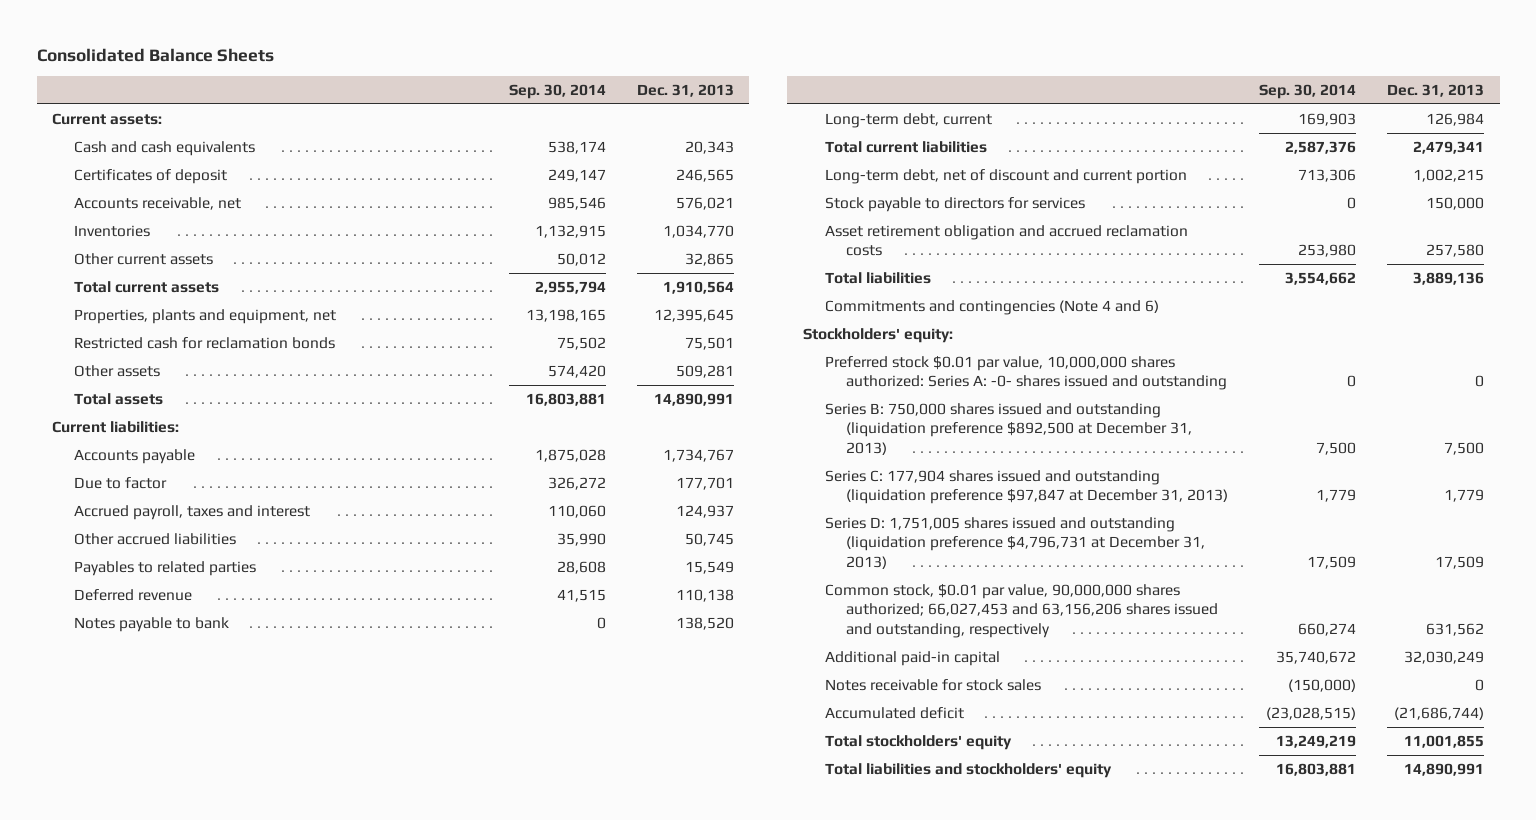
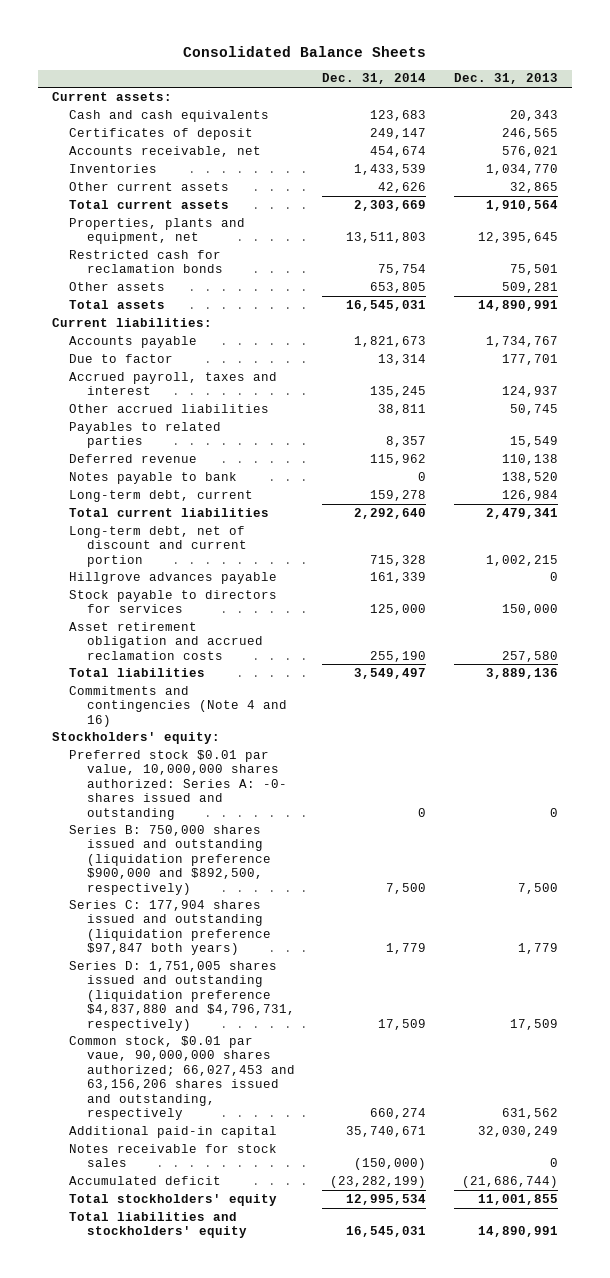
[508,83,606,99] Sep. 30, 2014 -> none
none -> [322,73,427,85] Dec. 31, 2014
none -> [69,571,278,584] Hillgrove advances payable
[824,299,1159,315] Commitments and contingencies (Note 4 and 6) -> [69,685,287,727] Commitments and contingencies (Note 4 and 16)
[824,402,1193,455] Series B: 750,000 shares issued and outstanding (liquidation preference $892,500 at December 31, 2013) -> [69,824,271,895] Series B: 750,000 shares issued and outstanding (liquidation preference $900,000 and $892,500, respectively)
[824,469,1229,505] Series C: 177,904 shares issued and outstanding (liquidation preference $97,847 at December 31, 2013) -> [69,899,271,956] Series C: 177,904 shares issued and outstanding (liquidation preference $97,847 both years)
[824,516,1206,569] Series D: 1,751,005 shares issued and outstanding (liquidation preference $4,796,731 at December 31, 2013) -> [69,960,295,1031] Series D: 1,751,005 shares issued and outstanding (liquidation preference $4,837,880 and $4,796,731, respectively)
[824,583,1219,638] Common stock, $0.01 par value, 90,000,000 shares authorized; 66,027,453 and 63,156,206 shares issued and outstanding, respectively -> [69,1035,295,1121] Common stock, $0.01 par vaue, 90,000,000 shares authorized; 66,027,453 and 63,156,206 shares issued and outstanding, respectively

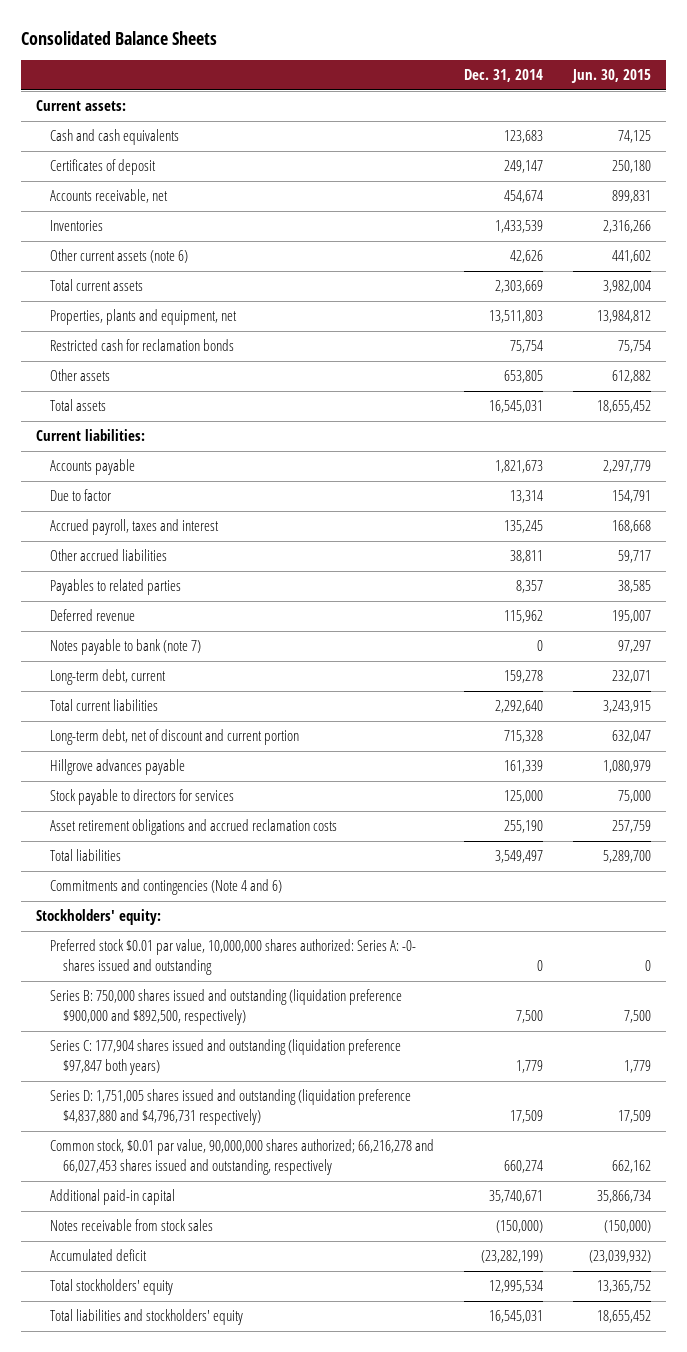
[454,73,559,85] Dec. 31, 2013 -> none
none -> [571,69,652,84] Jun. 30, 2015
[69,181,230,191] Other current assets -> [49,249,188,264] Other current assets (note 6)
[69,471,238,484] Notes payable to bank -> [49,639,201,656] Notes payable to bank (note 7)
[69,621,263,660] Asset retirement obligation and accrued reclamation costs -> [49,819,337,836] Asset retirement obligations and accrued reclamation costs
[69,685,287,727] Commitments and contingencies (Note 4 and 16) -> [49,879,282,896] Commitments and contingencies (Note 4 and 6)
[69,960,295,1031] Series D: 1,751,005 shares issued and outstanding (liquidation preference $4,837,880 and $4,796,731, respectively) -> [49,1089,411,1125] Series D: 1,751,005 shares issued and outstanding (liquidation preference $4,837,880 and $4,796,731 respectively)
[69,1035,295,1121] Common stock, $0.01 par vaue, 90,000,000 shares authorized; 66,027,453 and 63,156,206 shares issued and outstanding, respectively -> [49,1139,434,1175] Common stock, $0.01 par value, 90,000,000 shares authorized; 66,216,278 and 66,027,453 shares issued and outstanding, respectively
[69,1143,278,1168] Notes receivable for stock sales -> [49,1219,213,1232] Notes receivable from stock sales

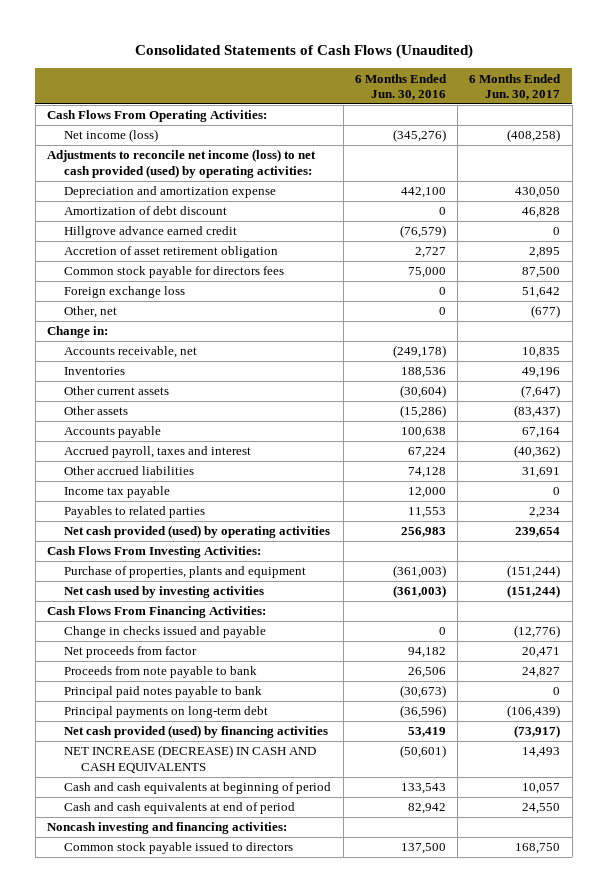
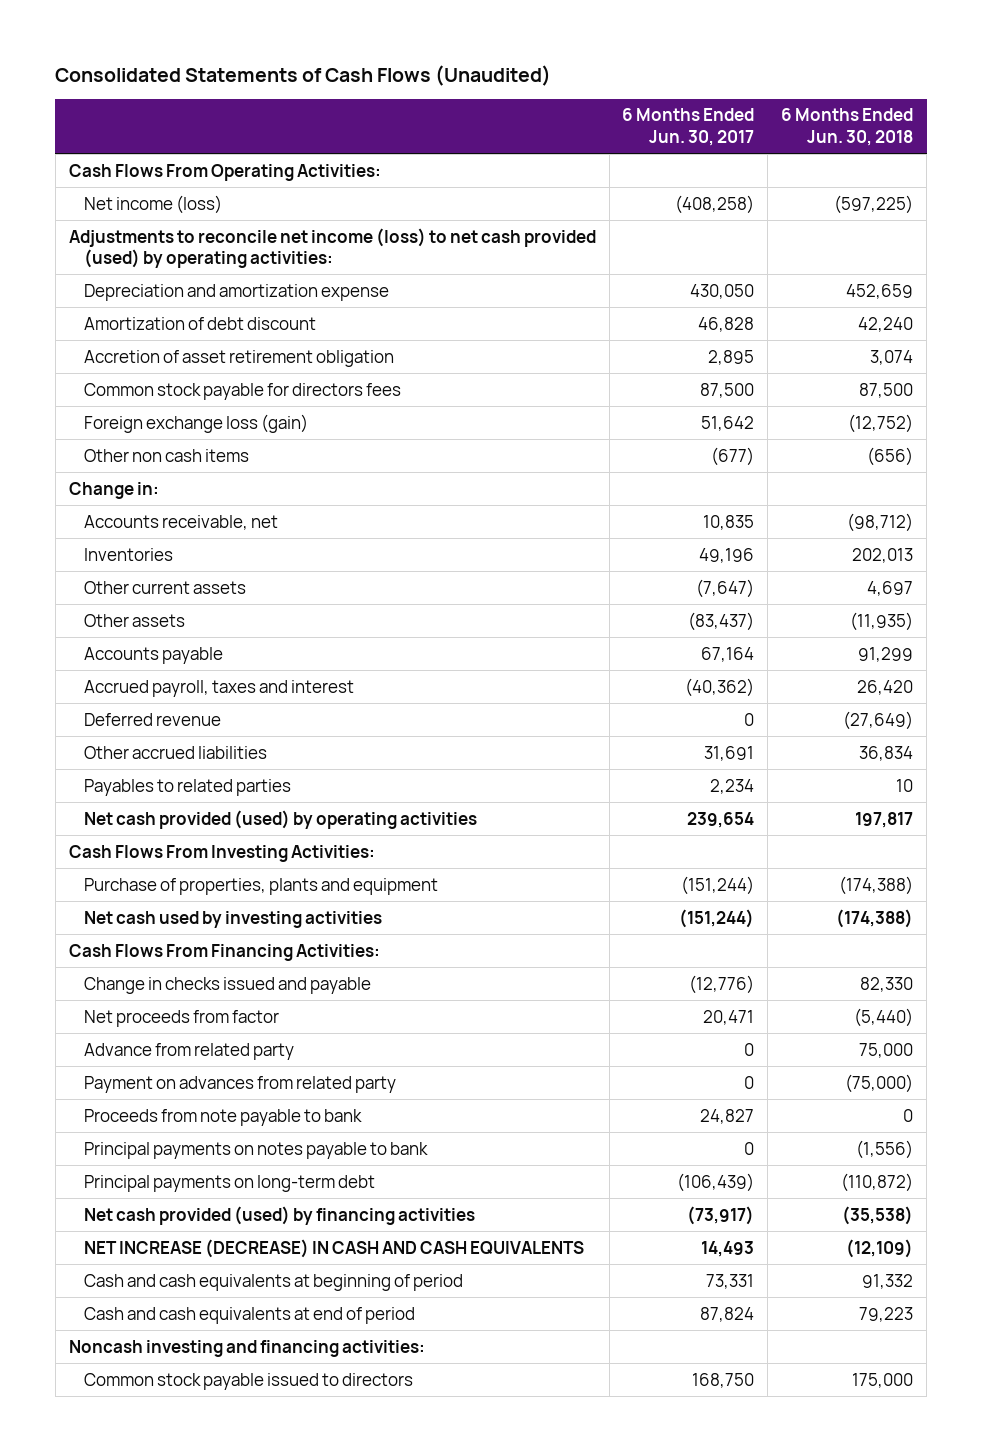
[354,73,447,100] 6 Months Ended Jun. 30, 2016 -> none
none -> [781,108,914,146] 6 Months Ended Jun. 30, 2018
[64,226,238,239] Hillgrove advance earned credit -> none
[64,286,186,299] Foreign exchange loss -> [84,413,309,433] Foreign exchange loss (gain)
[64,306,118,319] Other, net -> [84,448,250,462] Other non cash items
none -> [84,712,222,726] Deferred revenue
[64,486,171,499] Income tax payable -> none
none -> [84,1042,295,1060] Advance from related party
none -> [84,1075,397,1093] Payment on advances from related party
[64,686,263,699] Principal paid notes payable to bank -> [84,1141,429,1159] Principal payments on notes payable to bank
[522,783,561,795] 10,057 -> [706,1273,755,1289] 73,331
[522,803,561,815] 24,550 -> [700,1306,755,1322] 87,824

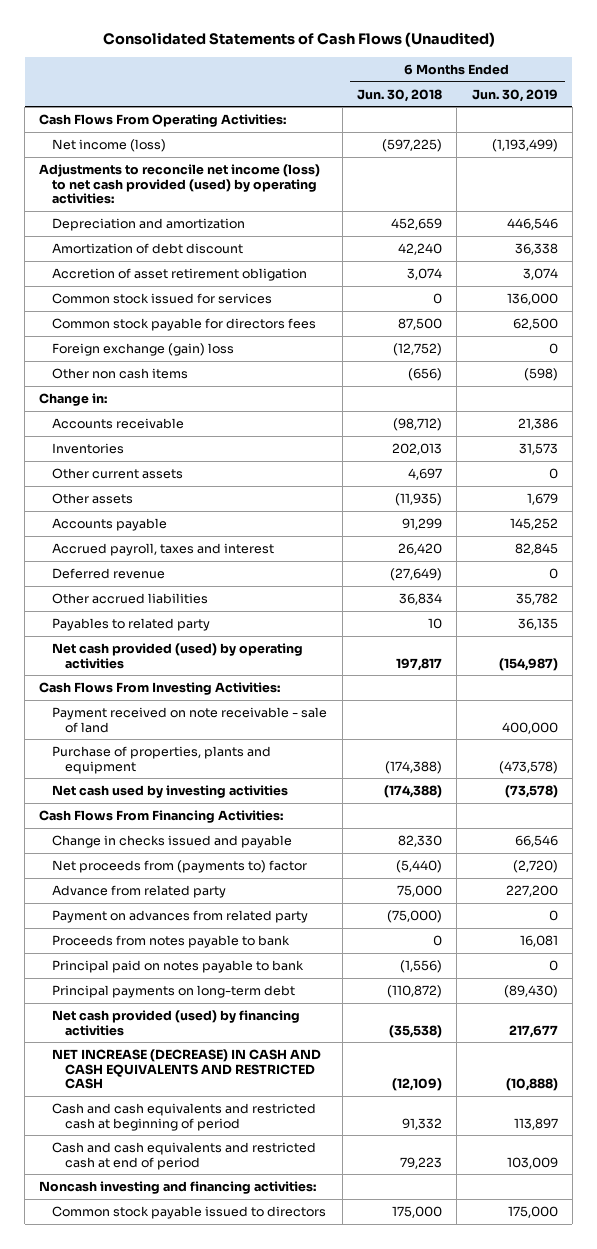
[622,108,755,146] 6 Months Ended Jun. 30, 2017 -> none
none -> [471,88,558,102] Jun. 30, 2019
[84,283,390,301] Depreciation and amortization expense -> [52,217,246,231] Depreciation and amortization
none -> [52,292,273,304] Common stock issued for services
[84,413,309,433] Foreign exchange loss (gain) -> [52,342,235,356] Foreign exchange (gain) loss
[84,514,279,530] Accounts receivable, net -> [52,417,185,429] Accounts receivable
[84,778,292,796] Payables to related parties -> [52,617,211,631] Payables to related party
none -> [52,706,328,733] Payment received on note receivable - sale of land
[84,1009,280,1027] Net proceeds from factor -> [52,859,308,873] Net proceeds from (payments to) factor
[84,1108,363,1126] Proceeds from note payable to bank -> [52,934,291,948] Proceeds from notes payable to bank
[84,1141,429,1159] Principal payments on notes payable to bank -> [52,959,305,973] Principal paid on notes payable to bank
[84,1238,585,1258] NET INCREASE (DECREASE) IN CASH AND CASH EQUIVALENTS -> [52,1048,322,1090] NET INCREASE (DECREASE) IN CASH AND CASH EQUIVALENTS AND RESTRICTED CASH
[84,1273,464,1291] Cash and cash equivalents at beginning of period -> [52,1102,317,1131] Cash and cash equivalents and restricted cash at beginning of period
[84,1306,416,1324] Cash and cash equivalents at end of period -> [52,1141,317,1170] Cash and cash equivalents and restricted cash at end of period

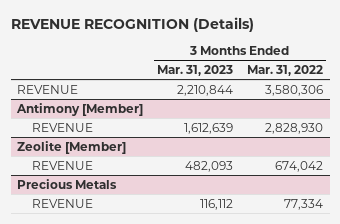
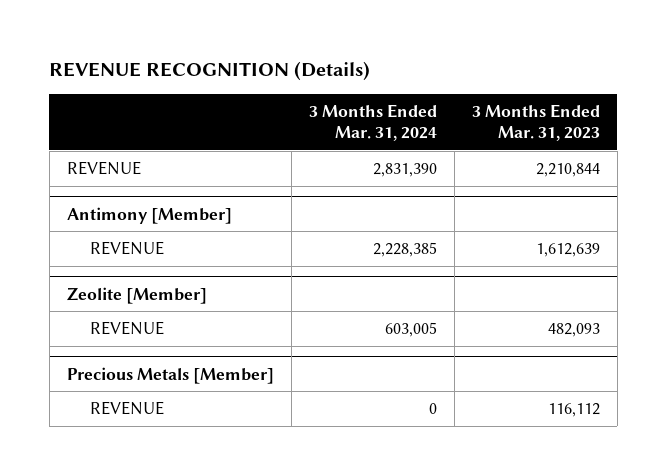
[246,64,323,76] Mar. 31, 2022 -> none
none -> [308,103,437,141] 3 Months Ended Mar. 31, 2024
[17,178,118,189] Precious Metals -> [66,366,274,384] Precious Metals [Member]

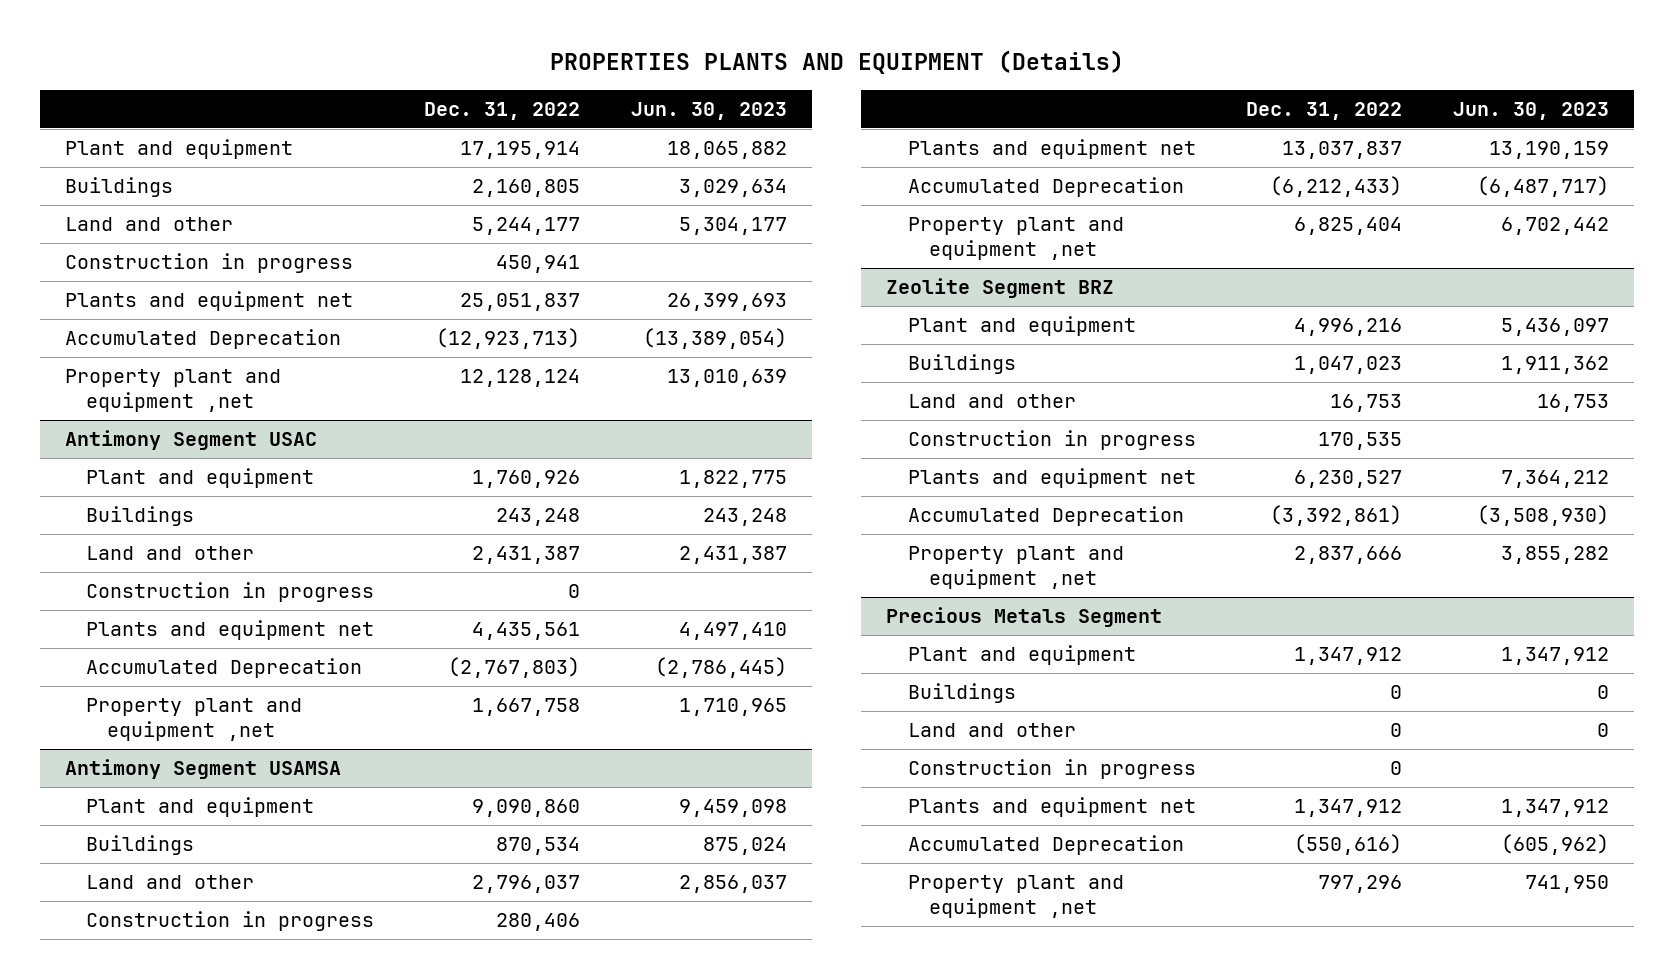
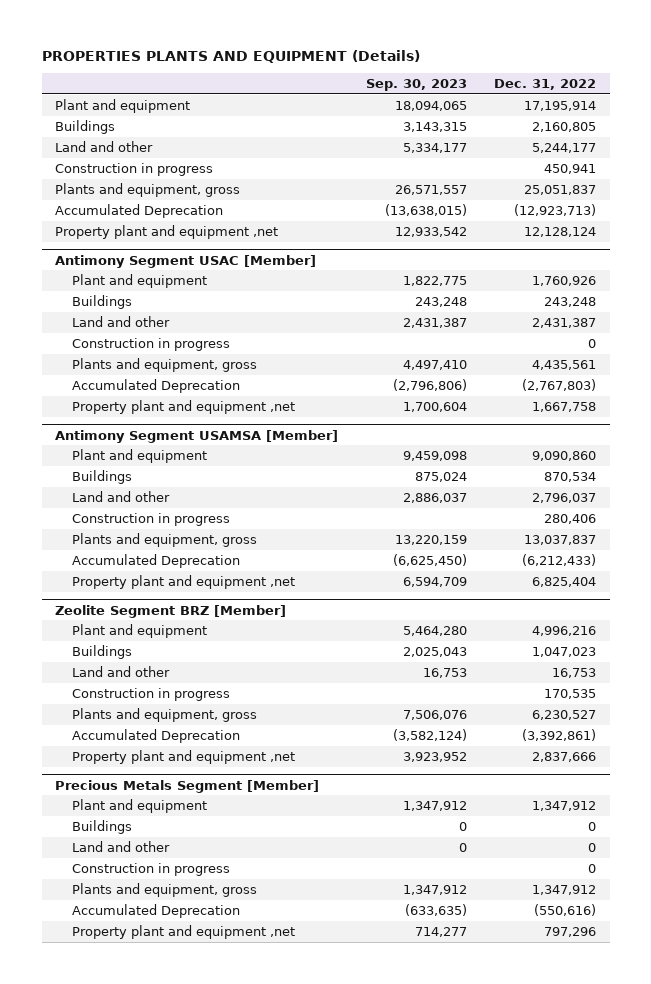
[630,101,787,120] Jun. 30, 2023 -> none
none -> [365,78,467,91] Sep. 30, 2023
[64,291,353,312] Plants and equipment net -> [55,182,241,197] Plants and equipment, gross
[64,430,317,451] Antimony Segment USAC -> [55,254,317,268] Antimony Segment USAC [Member]
[85,620,374,641] Plants and equipment net -> [71,357,257,372] Plants and equipment, gross
[64,759,341,780] Antimony Segment USAMSA -> [55,429,339,443] Antimony Segment USAMSA [Member]
[907,139,1196,160] Plants and equipment net -> [71,532,257,547] Plants and equipment, gross
[886,278,1115,299] Zeolite Segment BRZ -> [55,604,287,618] Zeolite Segment BRZ [Member]
[907,468,1196,489] Plants and equipment net -> [71,707,257,722] Plants and equipment, gross
[886,607,1163,628] Precious Metals Segment -> [55,779,320,793] Precious Metals Segment [Member]
[907,797,1196,818] Plants and equipment net -> [71,882,257,897] Plants and equipment, gross

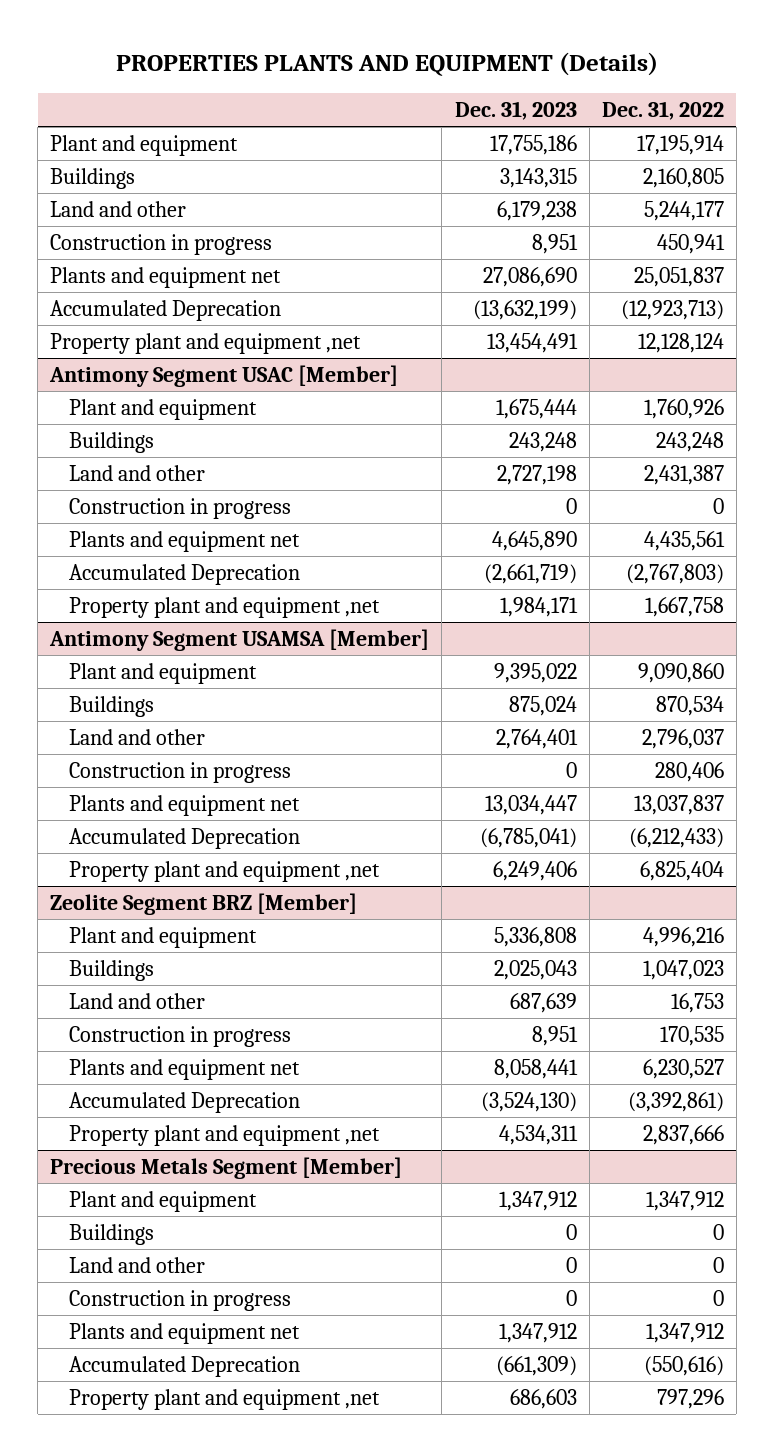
[365,78,467,91] Sep. 30, 2023 -> none
none -> [454,101,577,121] Dec. 31, 2023
[55,182,241,197] Plants and equipment, gross -> [50,267,282,289] Plants and equipment net
[71,357,257,372] Plants and equipment, gross -> [69,531,301,553] Plants and equipment net
[71,532,257,547] Plants and equipment, gross -> [69,795,301,817] Plants and equipment net
[71,707,257,722] Plants and equipment, gross -> [69,1059,301,1081] Plants and equipment net
[71,882,257,897] Plants and equipment, gross -> [69,1323,301,1345] Plants and equipment net

